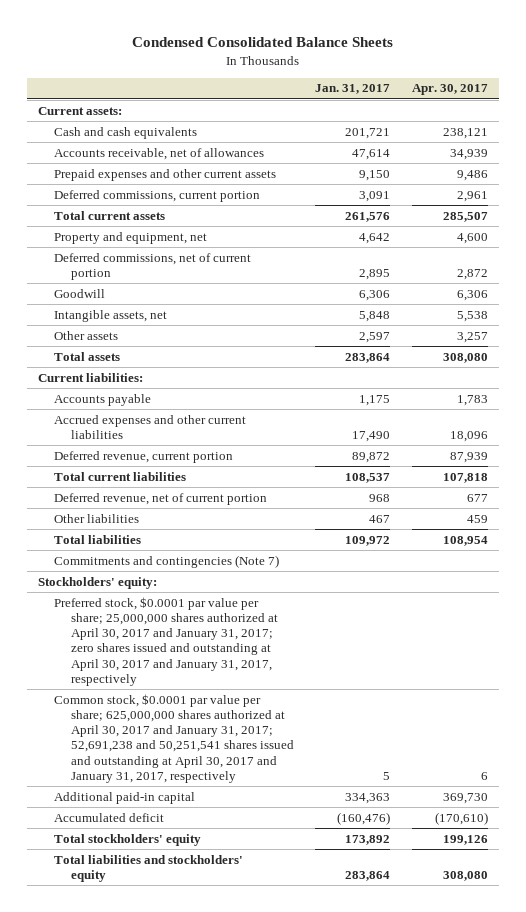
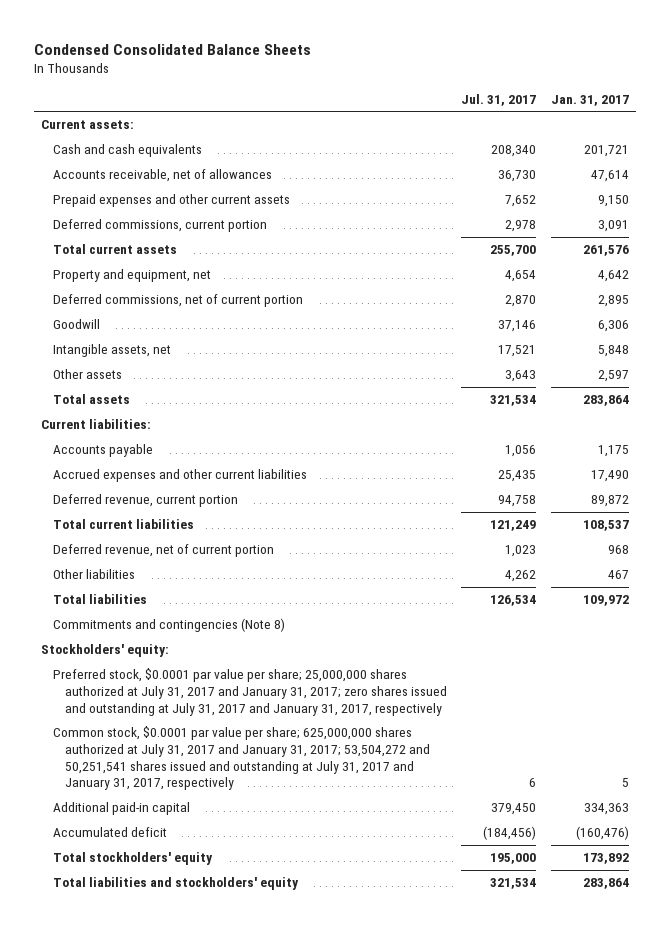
[412,84,489,96] Apr. 30, 2017 -> none
none -> [461,93,537,106] Jul. 31, 2017
[54,554,280,568] Commitments and contingencies (Note 7) -> [53,618,286,633] Commitments and contingencies (Note 8)
[54,596,278,686] Preferred stock, $0.0001 par value per share; 25,000,000 shares authorized at April 30, 2017 and January 31, 2017; zero shares issued and outstanding at April 30, 2017 and January 31, 2017, respectively -> [53,668,447,716] Preferred stock, $0.0001 par value per share; 25,000,000 shares authorized at July 31, 2017 and January 31, 2017; zero shares issued and outstanding at July 31, 2017 and January 31, 2017, respectively
[54,693,294,783] Common stock, $0.0001 par value per share; 625,000,000 shares authorized at April 30, 2017 and January 31, 2017; 52,691,238 and 50,251,541 shares issued and outstanding at April 30, 2017 and January 31, 2017, respectively -> [53,726,430,791] Common stock, $0.0001 par value per share; 625,000,000 shares authorized at July 31, 2017 and January 31, 2017; 53,504,272 and 50,251,541 shares issued and outstanding at July 31, 2017 and January 31, 2017, respectively

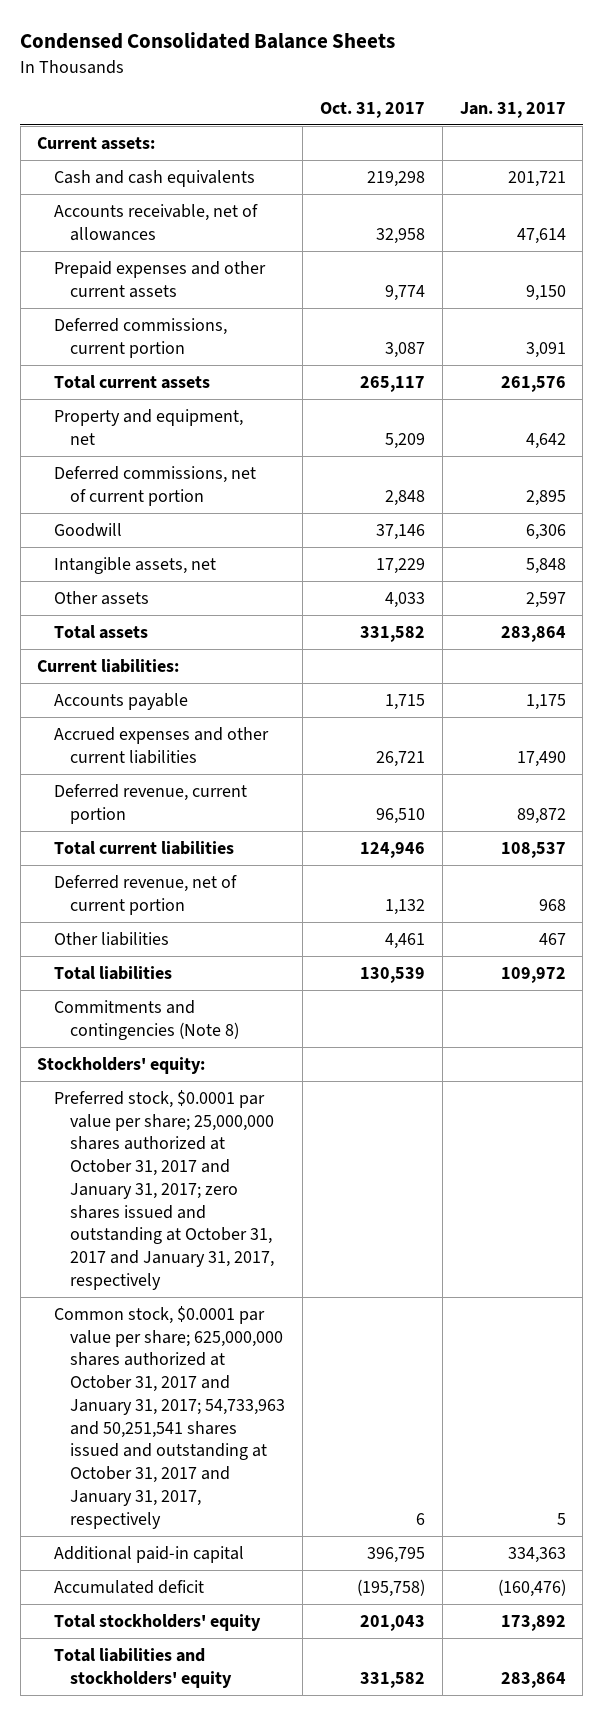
[461,93,537,106] Jul. 31, 2017 -> none
none -> [319,101,425,118] Oct. 31, 2017
[53,668,447,716] Preferred stock, $0.0001 par value per share; 25,000,000 shares authorized at July 31, 2017 and January 31, 2017; zero shares issued and outstanding at July 31, 2017 and January 31, 2017, respectively -> [53,1089,275,1290] Preferred stock, $0.0001 par value per share; 25,000,000 shares authorized at October 31, 2017 and January 31, 2017; zero shares issued and outstanding at October 31, 2017 and January 31, 2017, respectively
[53,726,430,791] Common stock, $0.0001 par value per share; 625,000,000 shares authorized at July 31, 2017 and January 31, 2017; 53,504,272 and 50,251,541 shares issued and outstanding at July 31, 2017 and January 31, 2017, respectively -> [53,1305,286,1529] Common stock, $0.0001 par value per share; 625,000,000 shares authorized at October 31, 2017 and January 31, 2017; 54,733,963 and 50,251,541 shares issued and outstanding at October 31, 2017 and January 31, 2017, respectively

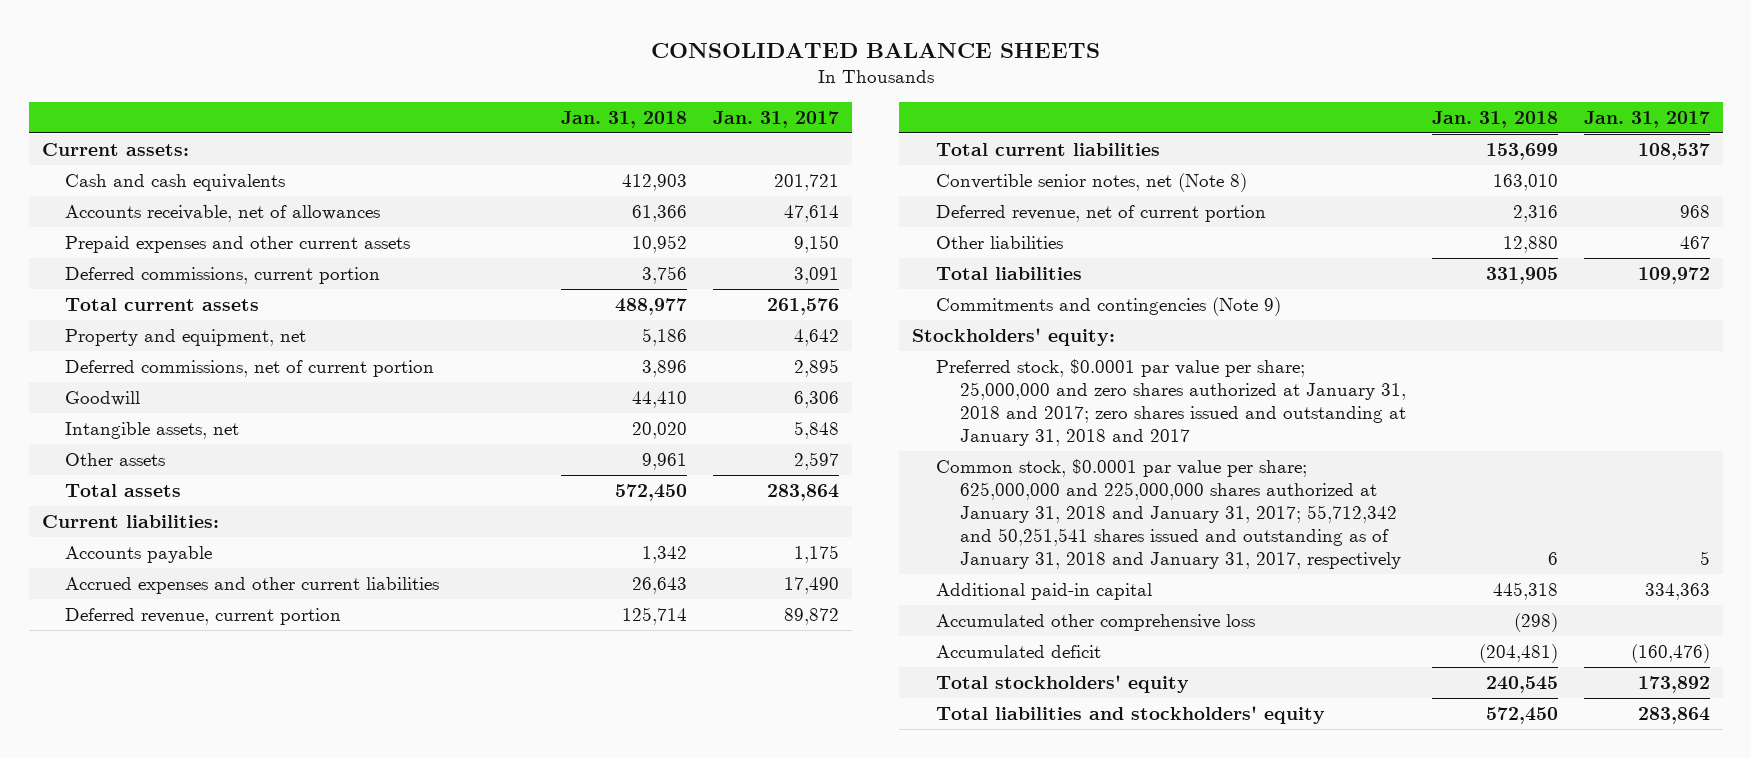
[20,32,396,50] Condensed Consolidated Balance Sheets -> [650,42,1100,58] CONSOLIDATED BALANCE SHEETS
[319,101,425,118] Oct. 31, 2017 -> none
none -> [561,110,688,128] Jan. 31, 2018
none -> [935,173,1247,193] Convertible senior notes, net (Note 8)
[53,999,240,1040] Commitments and contingencies (Note 8) -> [935,297,1281,317] Commitments and contingencies (Note 9)
[53,1089,275,1290] Preferred stock, $0.0001 par value per share; 25,000,000 shares authorized at October 31, 2017 and January 31, 2017; zero shares issued and outstanding at October 31, 2017 and January 31, 2017, respectively -> [935,359,1406,446] Preferred stock, $0.0001 par value per share; 25,000,000 and zero shares authorized at January 31, 2018 and 2017; zero shares issued and outstanding at January 31, 2018 and 2017
[53,1305,286,1529] Common stock, $0.0001 par value per share; 625,000,000 shares authorized at October 31, 2017 and January 31, 2017; 54,733,963 and 50,251,541 shares issued and outstanding at October 31, 2017 and January 31, 2017, respectively -> [935,459,1401,569] Common stock, $0.0001 par value per share; 625,000,000 and 225,000,000 shares authorized at January 31, 2018 and January 31, 2017; 55,712,342 and 50,251,541 shares issued and outstanding as of January 31, 2018 and January 31, 2017, respectively
none -> [935,614,1255,632] Accumulated other comprehensive loss

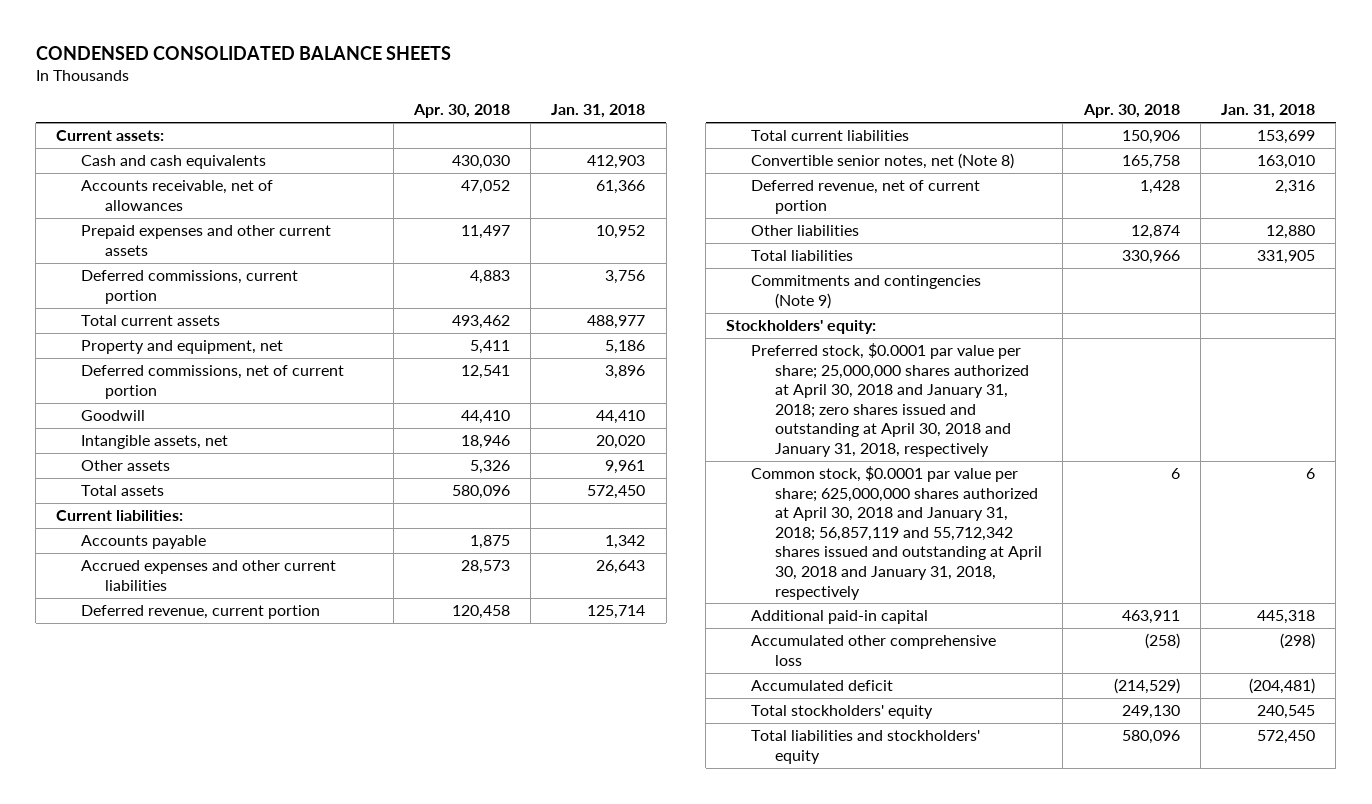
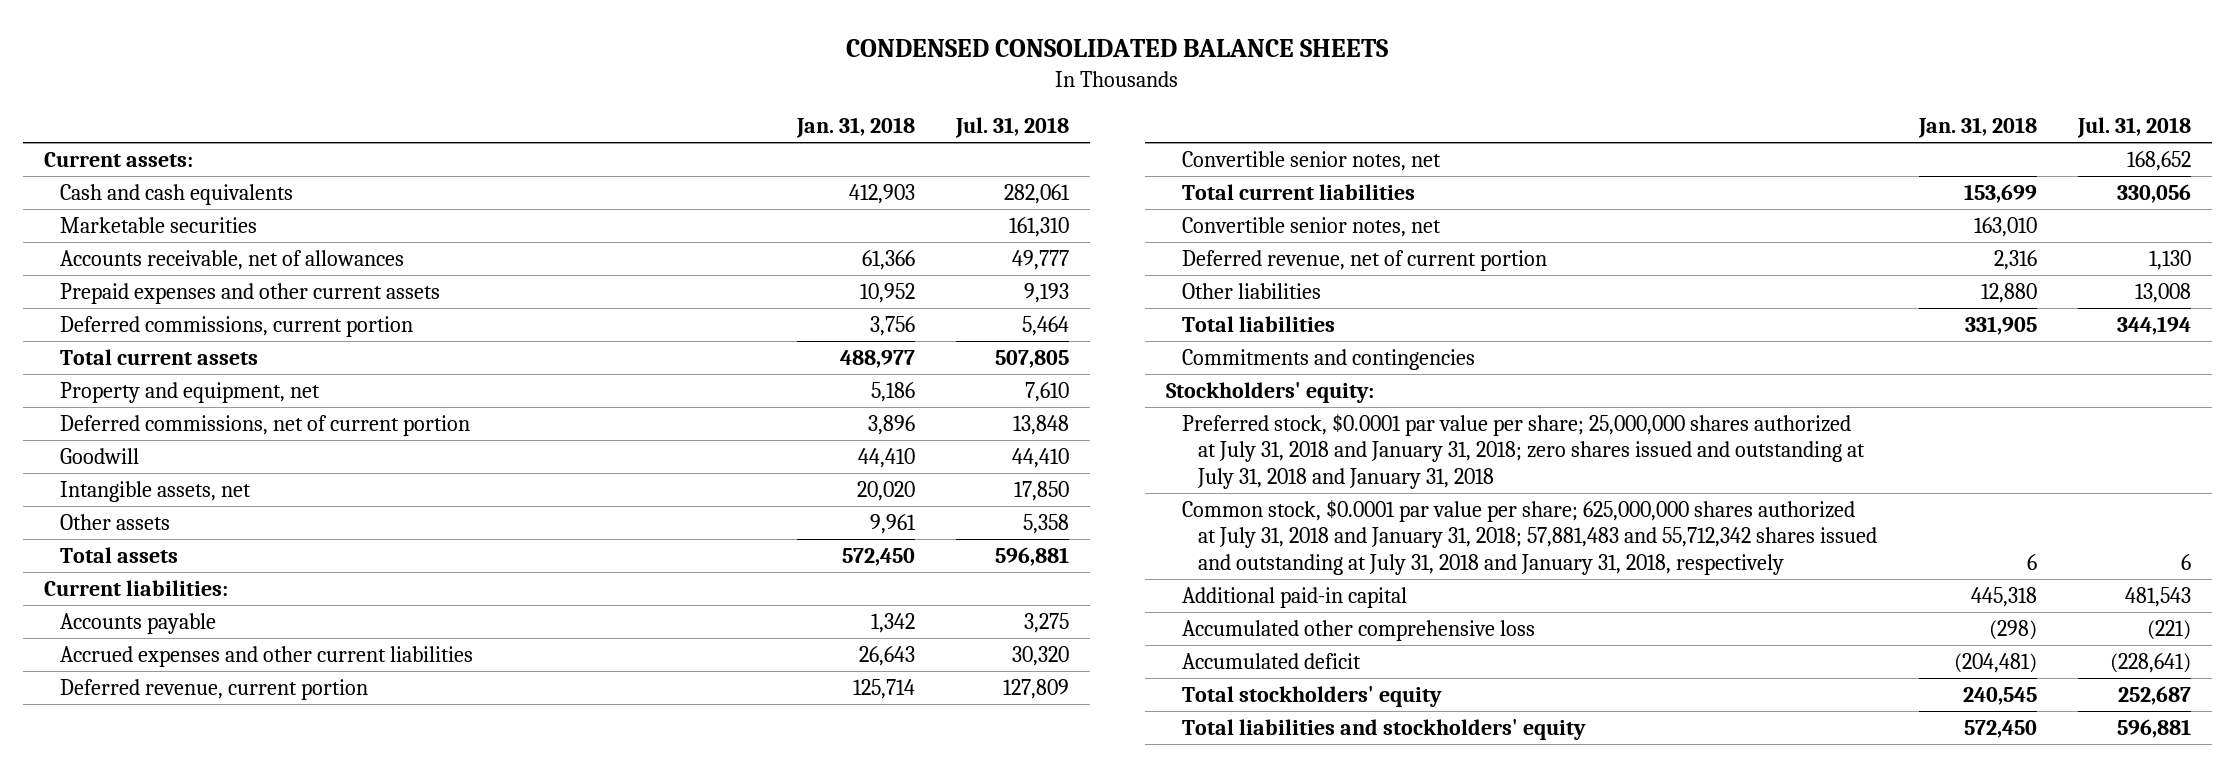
[412,104,510,119] Apr. 30, 2018 -> none
none -> [955,116,1070,138] Jul. 31, 2018
none -> [59,217,257,234] Marketable securities
none -> [1181,151,1441,172] Convertible senior notes, net
[750,153,1014,170] Convertible senior notes, net (Note 8) -> [1181,217,1441,238] Convertible senior notes, net
[750,275,981,309] Commitments and contingencies (Note 9) -> [1181,349,1475,371] Commitments and contingencies
[750,343,1030,457] Preferred stock, $0.0001 par value per share; 25,000,000 shares authorized at April 30, 2018 and January 31, 2018; zero shares issued and outstanding at April 30, 2018 and January 31, 2018, respectively -> [1181,414,1866,489] Preferred stock, $0.0001 par value per share; 25,000,000 shares authorized at July 31, 2018 and January 31, 2018; zero shares issued and outstanding at July 31, 2018 and January 31, 2018
[750,466,1043,600] Common stock, $0.0001 par value per share; 625,000,000 shares authorized at April 30, 2018 and January 31, 2018; 56,857,119 and 55,712,342 shares issued and outstanding at April 30, 2018 and January 31, 2018, respectively -> [1181,500,1878,575] Common stock, $0.0001 par value per share; 625,000,000 shares authorized at July 31, 2018 and January 31, 2018; 57,881,483 and 55,712,342 shares issued and outstanding at July 31, 2018 and January 31, 2018, respectively

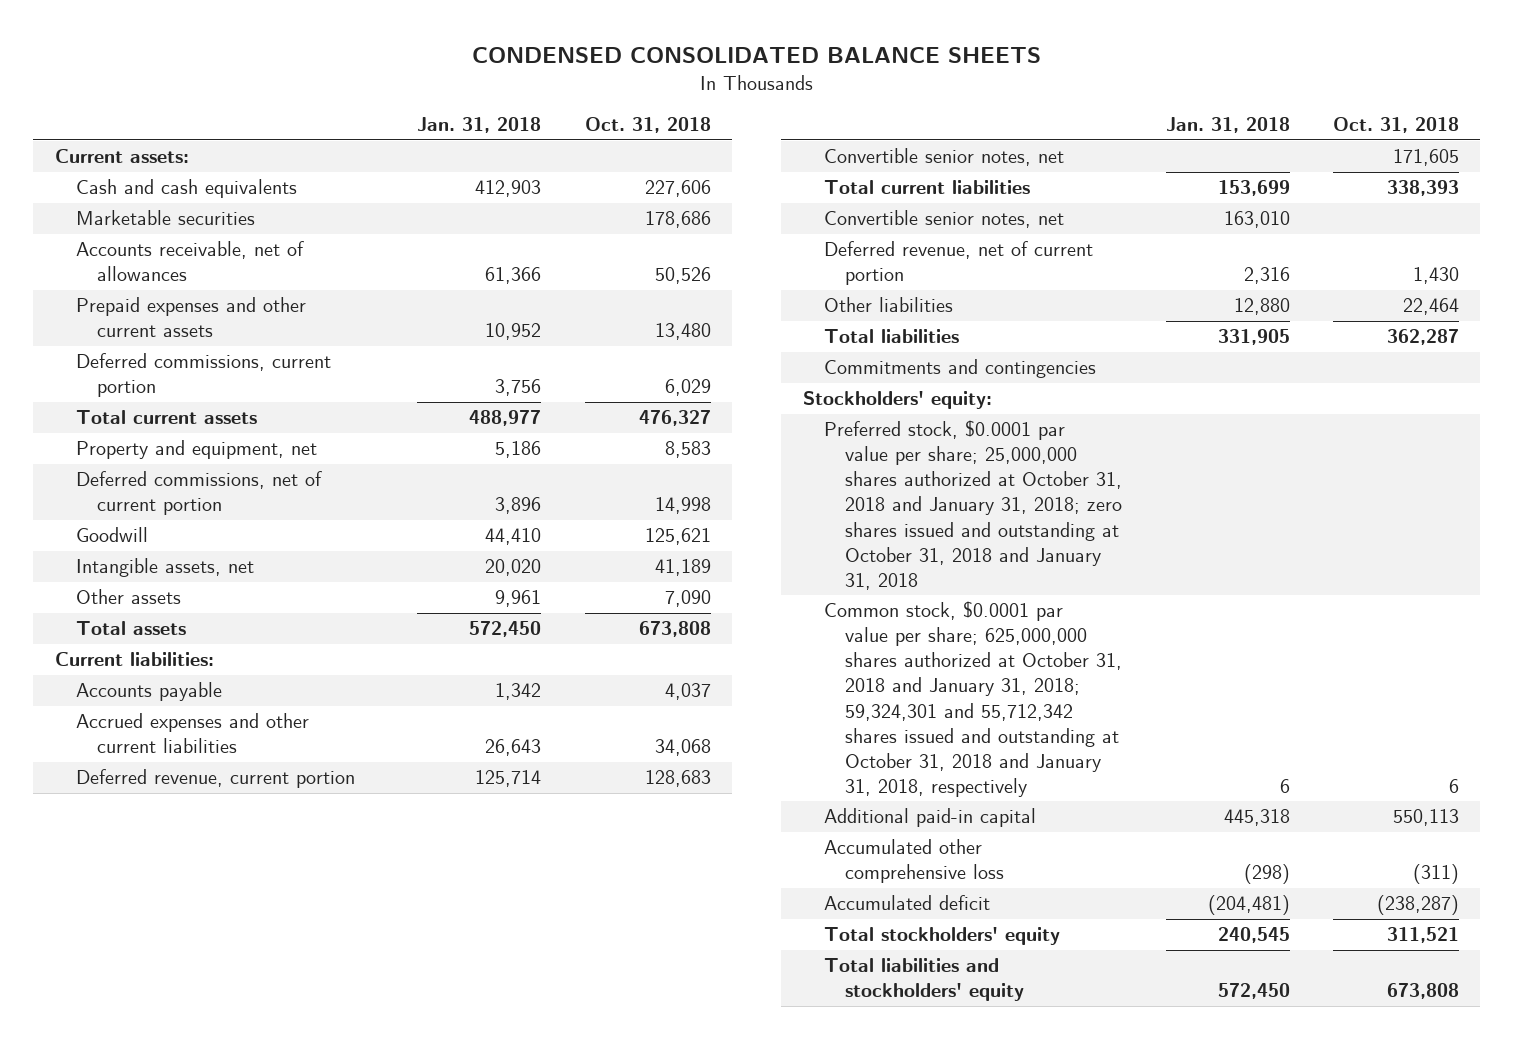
[955,116,1070,138] Jul. 31, 2018 -> none
none -> [584,117,711,134] Oct. 31, 2018
[1181,414,1866,489] Preferred stock, $0.0001 par value per share; 25,000,000 shares authorized at July 31, 2018 and January 31, 2018; zero shares issued and outstanding at July 31, 2018 and January 31, 2018 -> [824,420,1123,590] Preferred stock, $0.0001 par value per share; 25,000,000 shares authorized at October 31, 2018 and January 31, 2018; zero shares issued and outstanding at October 31, 2018 and January 31, 2018
[1181,500,1878,575] Common stock, $0.0001 par value per share; 625,000,000 shares authorized at July 31, 2018 and January 31, 2018; 57,881,483 and 55,712,342 shares issued and outstanding at July 31, 2018 and January 31, 2018, respectively -> [824,601,1123,797] Common stock, $0.0001 par value per share; 625,000,000 shares authorized at October 31, 2018 and January 31, 2018; 59,324,301 and 55,712,342 shares issued and outstanding at October 31, 2018 and January 31, 2018, respectively

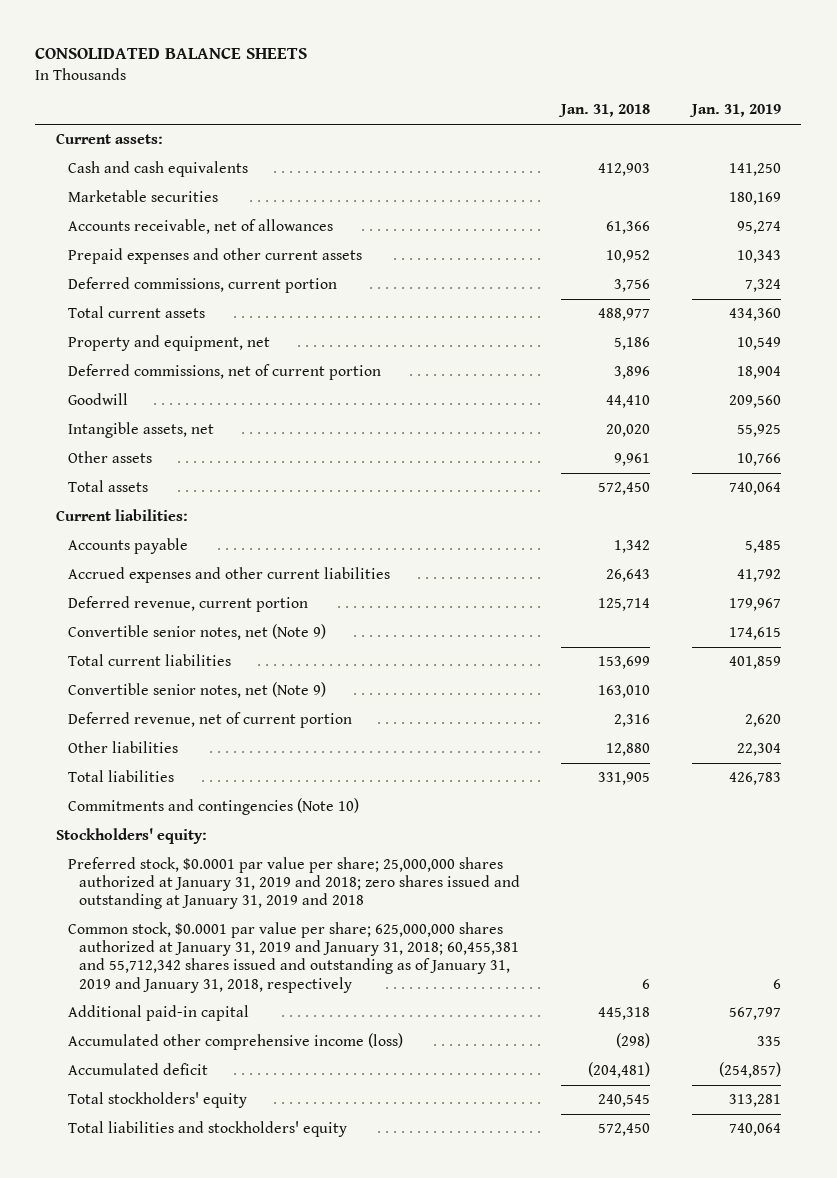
[471,47,1041,64] CONDENSED CONSOLIDATED BALANCE SHEETS -> [35,48,308,60] CONSOLIDATED BALANCE SHEETS
[584,117,711,134] Oct. 31, 2018 -> none
none -> [688,104,781,118] Jan. 31, 2019
[824,148,1065,167] Convertible senior notes, net -> [67,624,326,641] Convertible senior notes, net (Note 9)
[824,210,1065,229] Convertible senior notes, net -> [67,682,326,699] Convertible senior notes, net (Note 9)
[824,359,1097,379] Commitments and contingencies -> [67,798,359,816] Commitments and contingencies (Note 10)
[824,420,1123,590] Preferred stock, $0.0001 par value per share; 25,000,000 shares authorized at October 31, 2018 and January 31, 2018; zero shares issued and outstanding at October 31, 2018 and January 31, 2018 -> [67,857,521,910] Preferred stock, $0.0001 par value per share; 25,000,000 shares authorized at January 31, 2019 and 2018; zero shares issued and outstanding at January 31, 2019 and 2018
[824,601,1123,797] Common stock, $0.0001 par value per share; 625,000,000 shares authorized at October 31, 2018 and January 31, 2018; 59,324,301 and 55,712,342 shares issued and outstanding at October 31, 2018 and January 31, 2018, respectively -> [67,922,520,993] Common stock, $0.0001 par value per share; 625,000,000 shares authorized at January 31, 2019 and January 31, 2018; 60,455,381 and 55,712,342 shares issued and outstanding as of January 31, 2019 and January 31, 2018, respectively
[824,839,1005,884] Accumulated other comprehensive loss -> [67,1033,403,1051] Accumulated other comprehensive income (loss)

